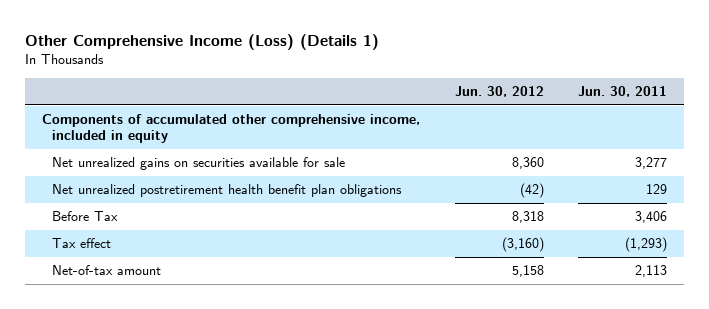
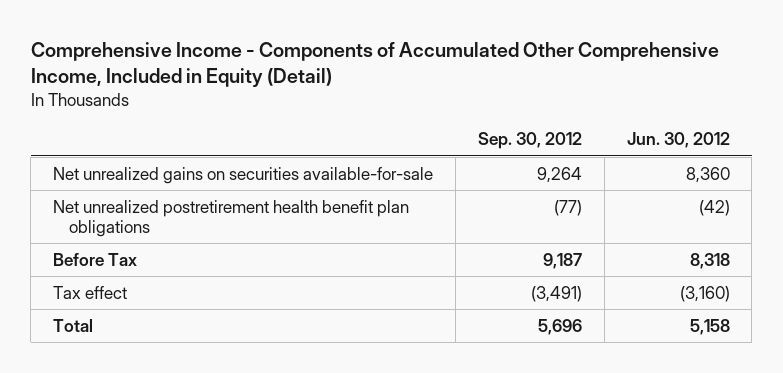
[25,34,380,51] Other Comprehensive Income (Loss) (Details 1) -> [30,42,719,88] Comprehensive Income - Components of Accumulated Other Comprehensive Income, Included in Equity (Detail)
[577,85,667,97] Jun. 30, 2011 -> none
none -> [477,132,582,150] Sep. 30, 2012
[42,114,421,144] Components of accumulated other comprehensive income, included in equity -> none
[52,157,346,171] Net unrealized gains on securities available for sale -> [53,166,434,184] Net unrealized gains on securities available-for-sale
[52,265,162,276] Net-of-tax amount -> [53,318,94,332] Total

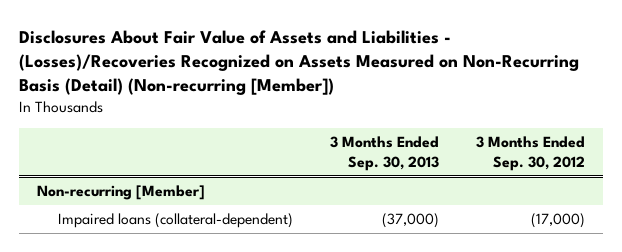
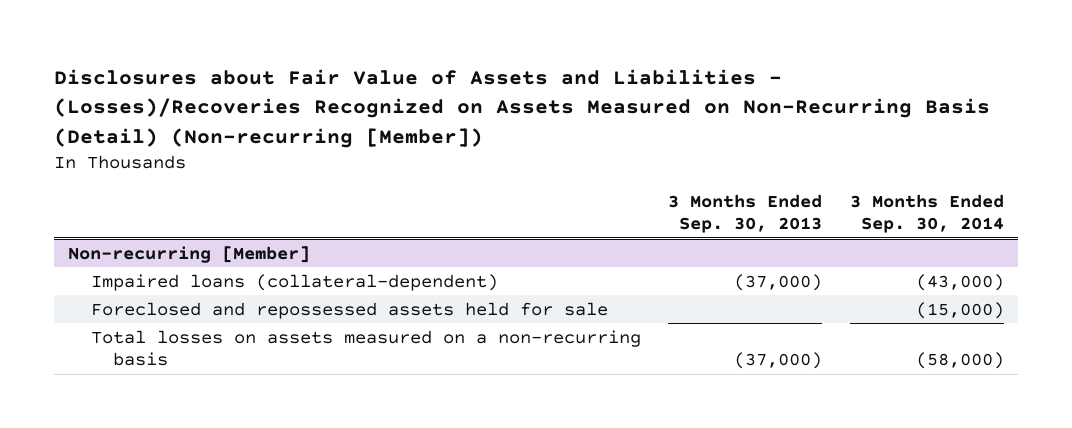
[18,29,579,96] Disclosures About Fair Value of Assets and Liabilities - (Losses)/Recoveries Recognized on Assets Measured on Non-Recurring Basis (Detail) (Non-recurring [Member]) -> [54,68,991,148] Disclosures about Fair Value of Assets and Liabilities - (Losses)/Recoveries Recognized on Assets Measured on Non-Recurring Basis (Detail) (Non-recurring [Member])
[475,135,585,171] 3 Months Ended Sep. 30, 2012 -> none
none -> [849,193,1004,234] 3 Months Ended Sep. 30, 2014
none -> [90,301,608,319] Foreclosed and repossessed assets held for sale
none -> [90,329,641,367] Total losses on assets measured on a non-recurring basis

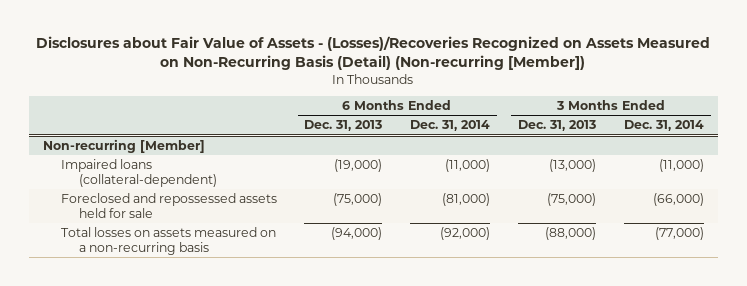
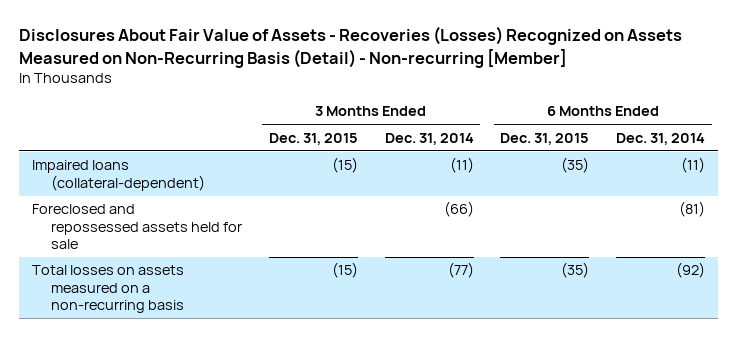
[36,35,711,71] Disclosures about Fair Value of Assets - (Losses)/Recoveries Recognized on Assets Measured on Non-Recurring Basis (Detail) (Non-recurring [Member]) -> [18,26,682,68] Disclosures About Fair Value of Assets - Recoveries (Losses) Recognized on Assets Measured on Non-Recurring Basis (Detail) - Non-recurring [Member]
[304,120,383,132] Dec. 31, 2013 -> none
[518,120,597,132] Dec. 31, 2013 -> none
none -> [268,132,358,145] Dec. 31, 2015
none -> [500,132,590,145] Dec. 31, 2015
[42,138,205,153] Non-recurring [Member] -> none
[445,158,491,172] (11,000) -> [681,157,706,174] (11)
[659,158,705,172] (11,000) -> [449,157,474,174] (11)
[442,192,491,206] (81,000) -> [679,201,706,218] (81)
[653,192,705,206] (66,000) -> [443,201,474,218] (66)
[440,226,491,240] (92,000) -> [676,262,706,279] (92)
[655,226,705,240] (77,000) -> [447,262,474,279] (77)

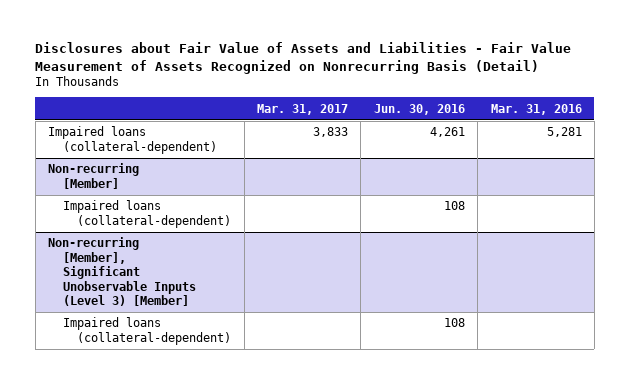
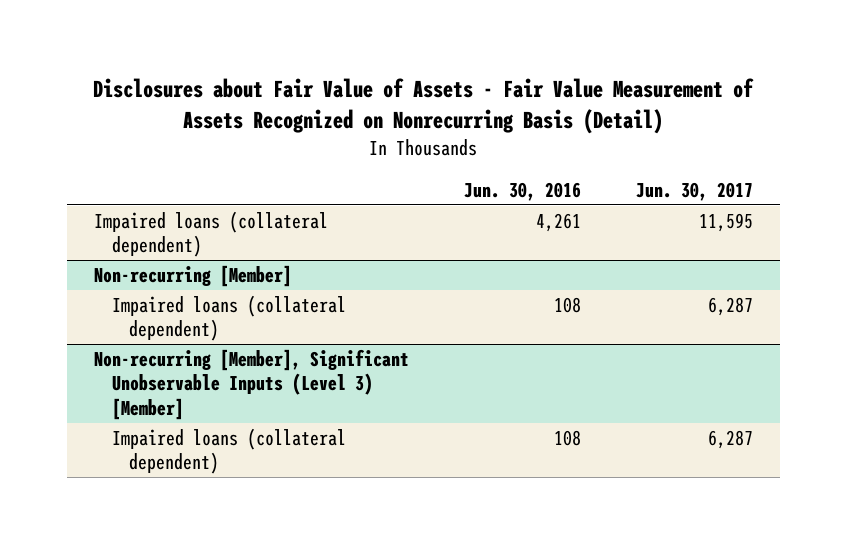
[35,41,572,74] Disclosures about Fair Value of Assets and Liabilities - Fair Value Measurement of Assets Recognized on Nonrecurring Basis (Detail) -> [93,78,755,135] Disclosures about Fair Value of Assets - Fair Value Measurement of Assets Recognized on Nonrecurring Basis (Detail)
[257,103,349,115] Mar. 31, 2017 -> none
[490,103,582,115] Mar. 31, 2016 -> none
none -> [635,181,753,201] Jun. 30, 2017
[48,126,217,154] Impaired loans (collateral-dependent) -> [94,210,329,258] Impaired loans (collateral dependent)
[62,200,232,228] Impaired loans (collateral-dependent) -> [111,294,346,342] Impaired loans (collateral dependent)
[62,317,232,345] Impaired loans (collateral-dependent) -> [111,427,346,475] Impaired loans (collateral dependent)

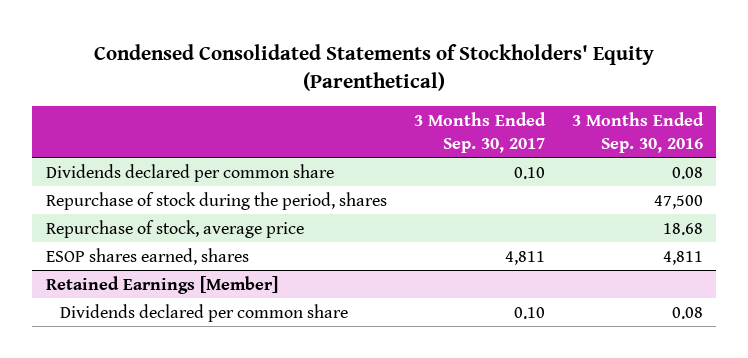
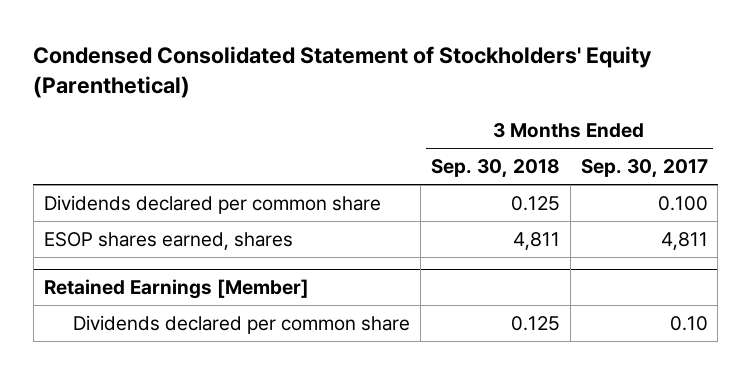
[94,44,655,92] Condensed Consolidated Statements of Stockholders' Equity (Parenthetical) -> [33,46,653,99] Condensed Consolidated Statement of Stockholders' Equity (Parenthetical)
[571,111,704,153] 3 Months Ended Sep. 30, 2016 -> none
none -> [430,159,560,179] Sep. 30, 2018
[45,191,387,210] Repurchase of stock during the period, shares -> none
[45,219,304,238] Repurchase of stock, average price -> none
[513,166,545,179] 0.10 -> [657,195,708,211] 0.100

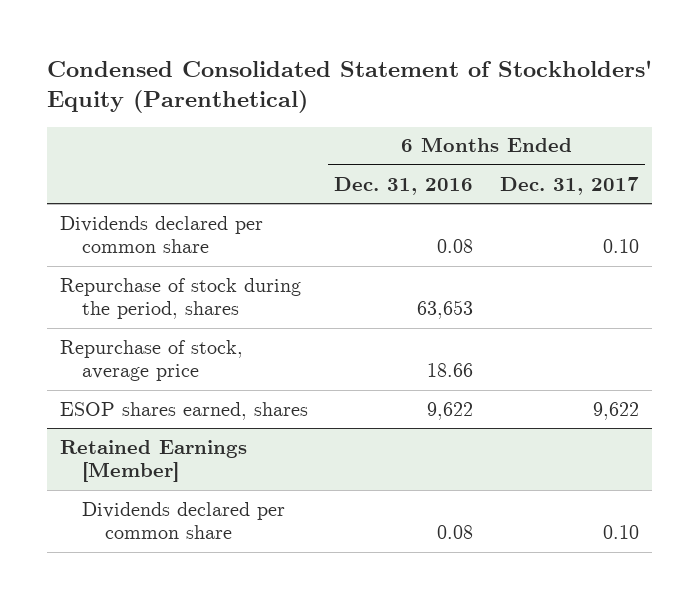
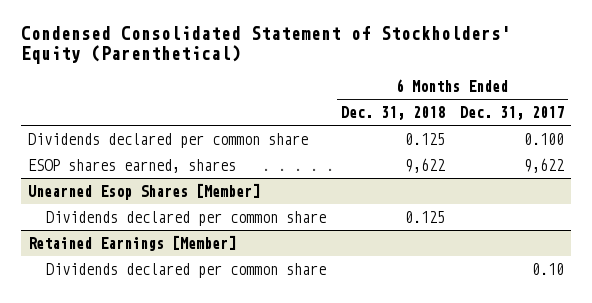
[334,176,474,195] Dec. 31, 2016 -> none
none -> [341,106,446,121] Dec. 31, 2018
[59,277,301,320] Repurchase of stock during the period, shares -> none
[59,339,243,382] Repurchase of stock, average price -> none
[602,239,639,254] 0.10 -> [523,132,564,145] 0.100
none -> [28,182,261,200] Unearned Esop Shares [Member]
none -> [46,210,327,226] Dividends declared per common share

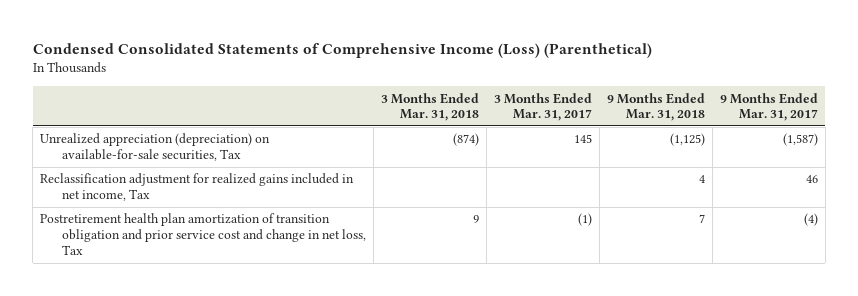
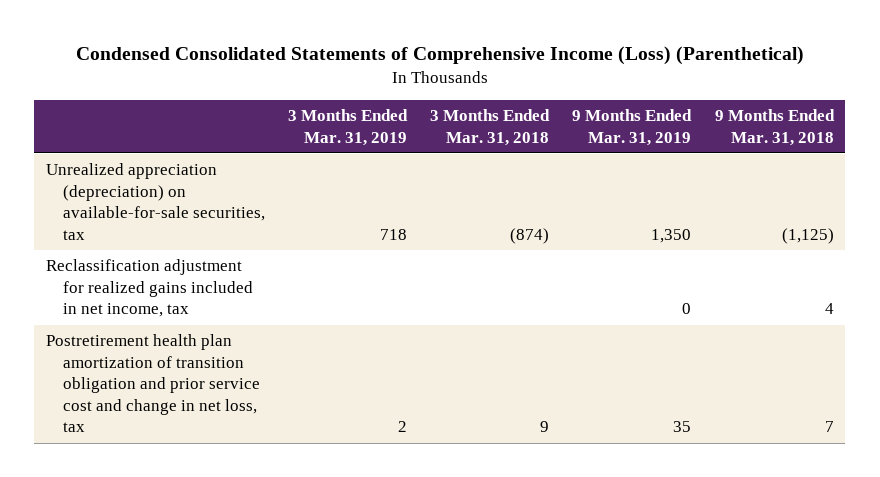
[493,92,592,122] 3 Months Ended Mar. 31, 2017 -> none
[719,92,818,122] 9 Months Ended Mar. 31, 2017 -> none
none -> [288,109,409,146] 3 Months Ended Mar. 31, 2019
none -> [572,109,693,146] 9 Months Ended Mar. 31, 2019
[40,133,271,162] Unrealized appreciation (depreciation) on available-for-sale securities, Tax -> [45,163,266,240] Unrealized appreciation (depreciation) on available-for-sale securities, tax
[40,173,355,202] Reclassification adjustment for realized gains included in net income, Tax -> [45,259,254,318] Reclassification adjustment for realized gains included in net income, tax
[40,213,366,256] Postretirement health plan amortization of transition obligation and prior service cost and change in net loss, Tax -> [45,334,261,433] Postretirement health plan amortization of transition obligation and prior service cost and change in net loss, tax

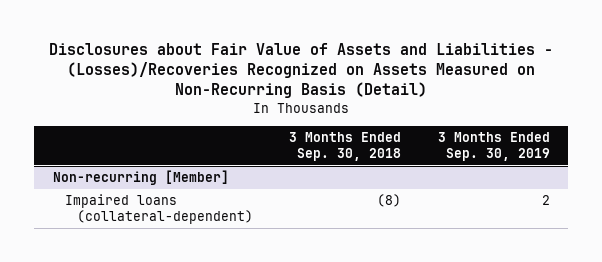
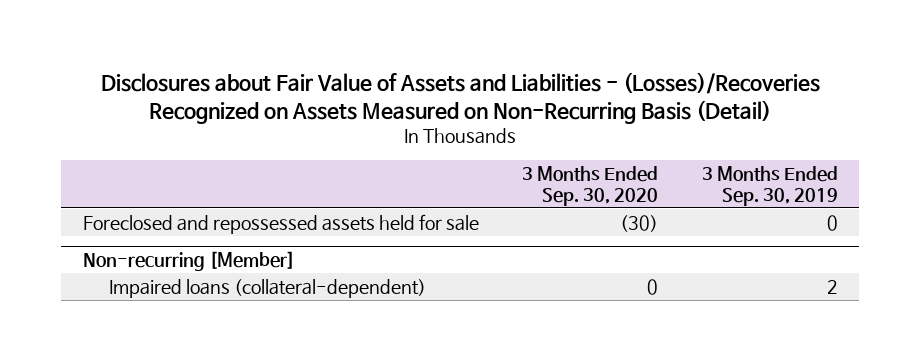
[289,132,402,162] 3 Months Ended Sep. 30, 2018 -> none
none -> [522,166,659,207] 3 Months Ended Sep. 30, 2020
none -> [83,213,480,234] Foreclosed and repossessed assets held for sale

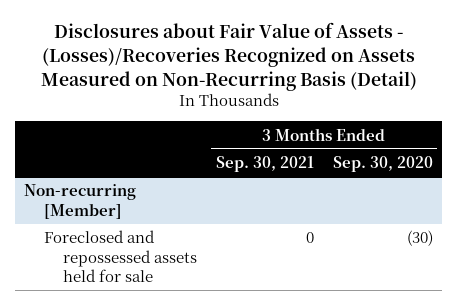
[101,71,821,124] Disclosures about Fair Value of Assets and Liabilities - (Losses)/Recoveries Recognized on Assets Measured on Non-Recurring Basis (Detail) -> [40,22,417,91] Disclosures about Fair Value of Assets - (Losses)/Recoveries Recognized on Assets Measured on Non-Recurring Basis (Detail)
[701,166,838,207] 3 Months Ended Sep. 30, 2019 -> none
none -> [215,156,314,173] Sep. 30, 2021
[83,213,480,234] Foreclosed and repossessed assets held for sale -> none
[108,278,426,298] Impaired loans (collateral-dependent) -> none
none -> [43,230,197,283] Foreclosed and repossessed assets held for sale

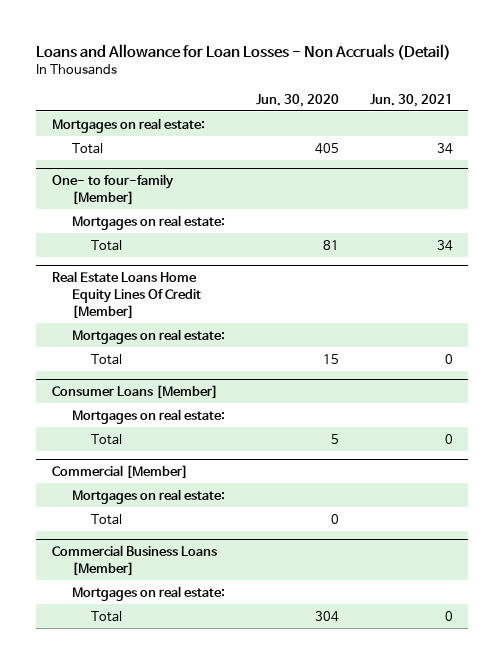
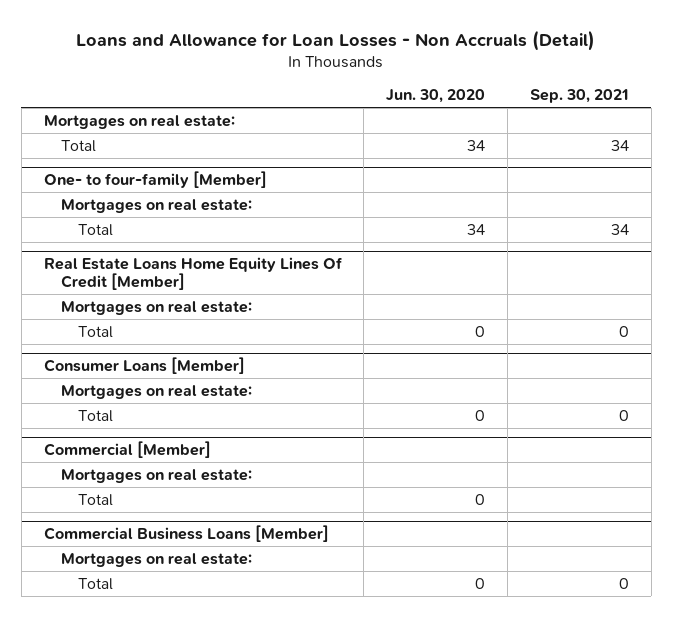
[369,93,453,107] Jun. 30, 2021 -> none
none -> [529,89,629,104] Sep. 30, 2021
[314,142,339,154] 405 -> [467,139,486,151] 34
[322,239,339,250] 81 -> [467,223,486,235] 34
[322,353,339,364] 15 -> [475,325,486,337] 0
[330,433,339,444] 5 -> [475,409,486,421] 0
[314,610,339,622] 304 -> [475,577,486,589] 0

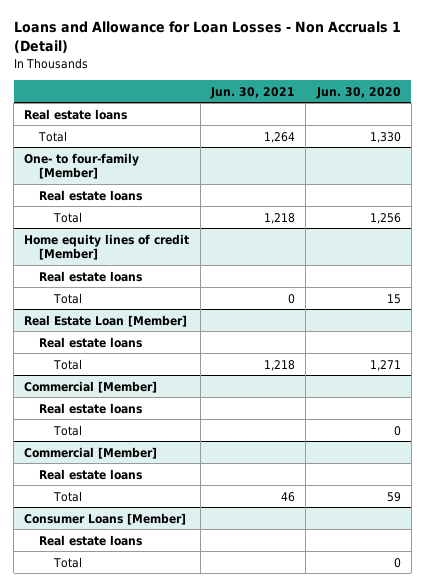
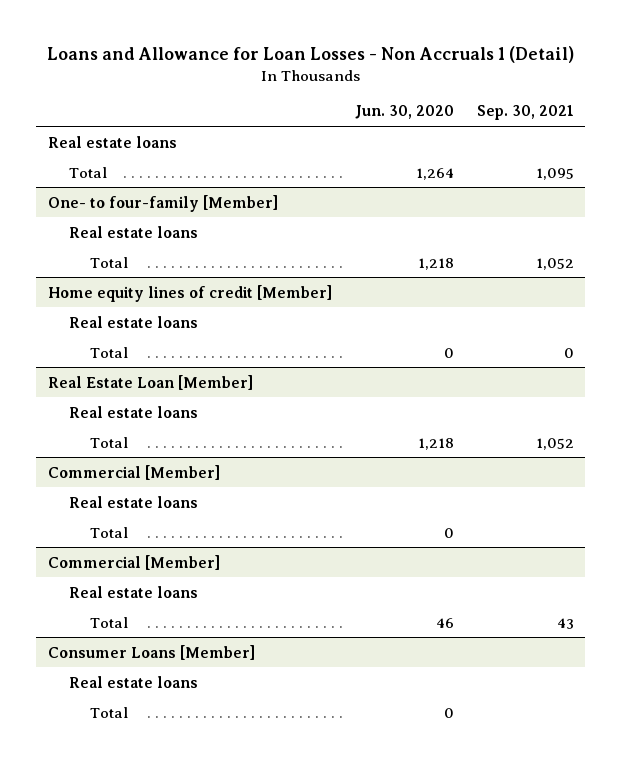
[209,86,295,99] Jun. 30, 2021 -> none
none -> [476,105,574,121] Sep. 30, 2021
[369,131,401,143] 1,330 -> [415,167,454,180] 1,264
[369,212,401,224] 1,256 -> [417,257,454,270] 1,218
[386,293,401,304] 15 -> [443,347,454,358] 0
[369,359,401,371] 1,271 -> [417,437,454,450] 1,218
[386,491,401,502] 59 -> [435,617,454,628] 46

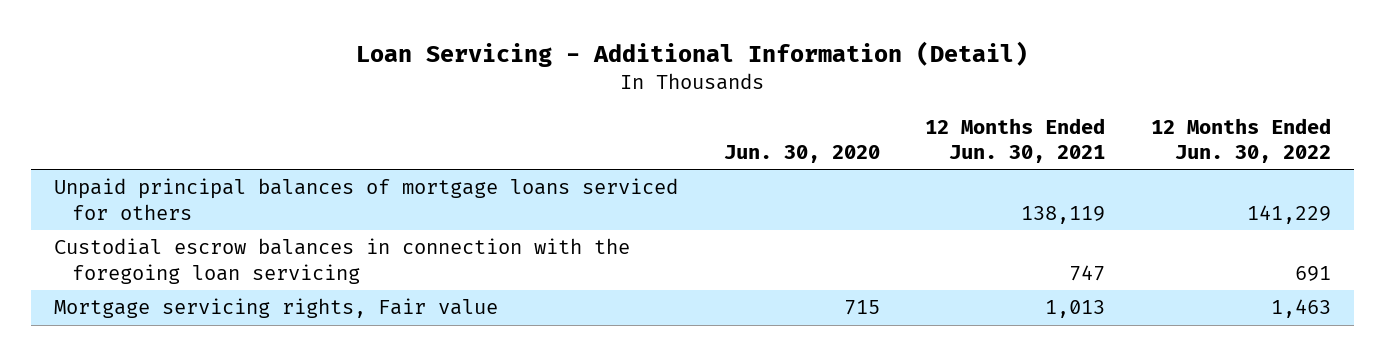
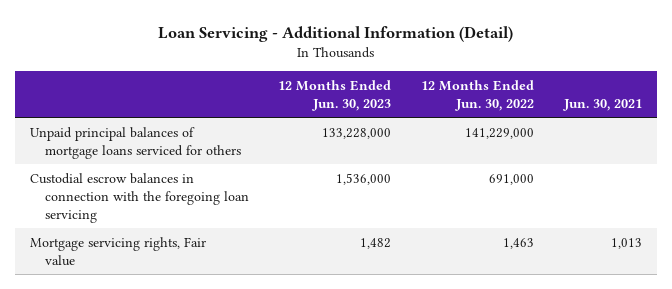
[723,144,880,163] Jun. 30, 2020 -> none
[925,117,1106,163] 12 Months Ended Jun. 30, 2021 -> none
none -> [278,79,392,111] 12 Months Ended Jun. 30, 2023
none -> [563,98,643,111] Jun. 30, 2021
[1246,204,1331,224] 141,229 -> [465,127,535,139] 141,229,000
[1294,265,1331,281] 691 -> [489,173,535,185] 691,000

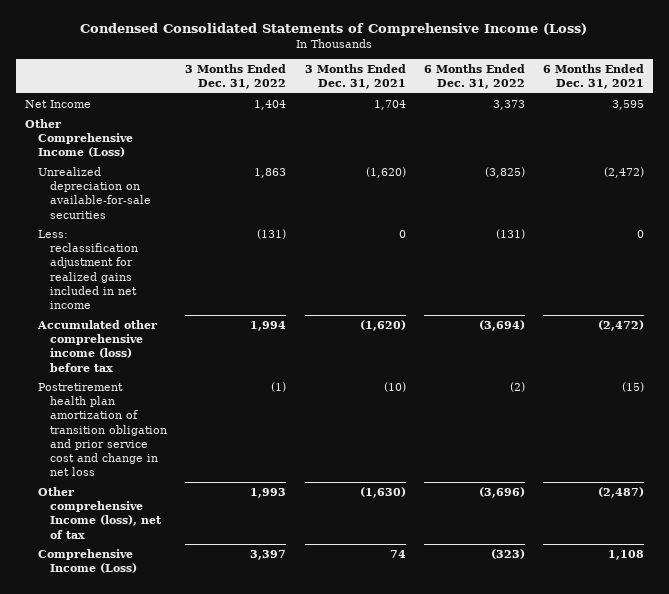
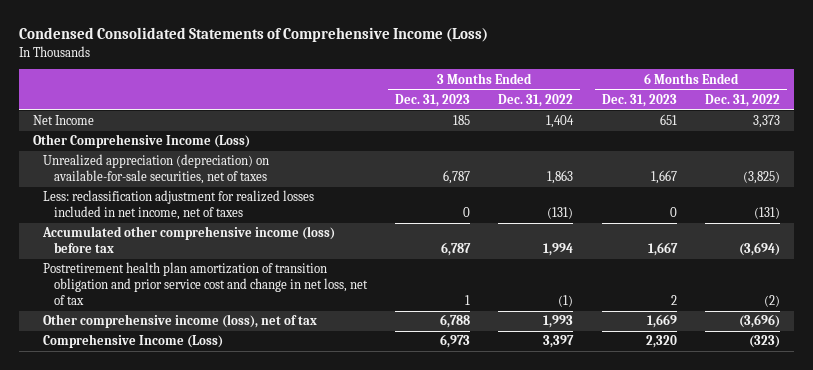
[304,63,406,90] 3 Months Ended Dec. 31, 2021 -> none
[542,63,644,90] 6 Months Ended Dec. 31, 2021 -> none
none -> [394,93,470,107] Dec. 31, 2023
none -> [601,93,677,107] Dec. 31, 2023
[37,166,152,219] Unrealized depreciation on available-for-sale securities -> [43,154,270,185] Unrealized appreciation (depreciation) on available-for-sale securities, net of taxes
[37,229,139,310] Less: reclassification adjustment for realized gains included in net income -> [43,190,315,221] Less: reclassification adjustment for realized losses included in net income, net of taxes
[37,382,168,477] Postretirement health plan amortization of transition obligation and prior service cost and change in net loss -> [43,262,368,306] Postretirement health plan amortization of transition obligation and prior service cost and change in net loss, net of tax
[37,486,163,539] Other comprehensive Income (loss), net of tax -> [43,314,318,329] Other comprehensive income (loss), net of tax

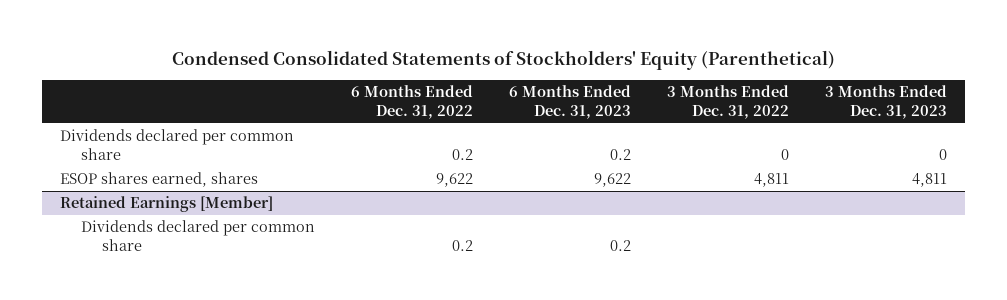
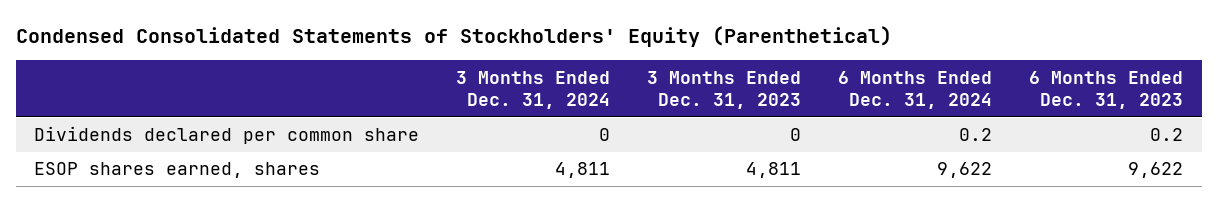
[351,85,474,119] 6 Months Ended Dec. 31, 2022 -> none
[667,85,790,119] 3 Months Ended Dec. 31, 2022 -> none
none -> [456,70,611,110] 3 Months Ended Dec. 31, 2024
none -> [838,70,993,110] 6 Months Ended Dec. 31, 2024
[60,196,274,213] Retained Earnings [Member] -> none
[81,220,316,252] Dividends declared per common share -> none

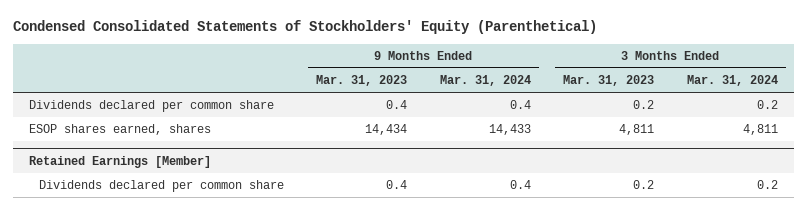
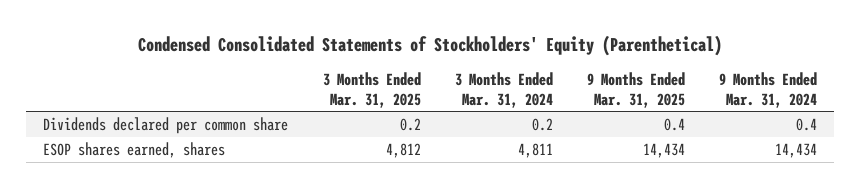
[316,75,408,87] Mar. 31, 2023 -> none
[563,75,655,87] Mar. 31, 2023 -> none
none -> [322,72,421,108] 3 Months Ended Mar. 31, 2025
none -> [587,72,686,108] 9 Months Ended Mar. 31, 2025
[28,155,211,168] Retained Earnings [Member] -> none
[38,180,284,193] Dividends declared per common share -> none
[488,124,531,136] 14,433 -> [775,143,818,159] 14,434

